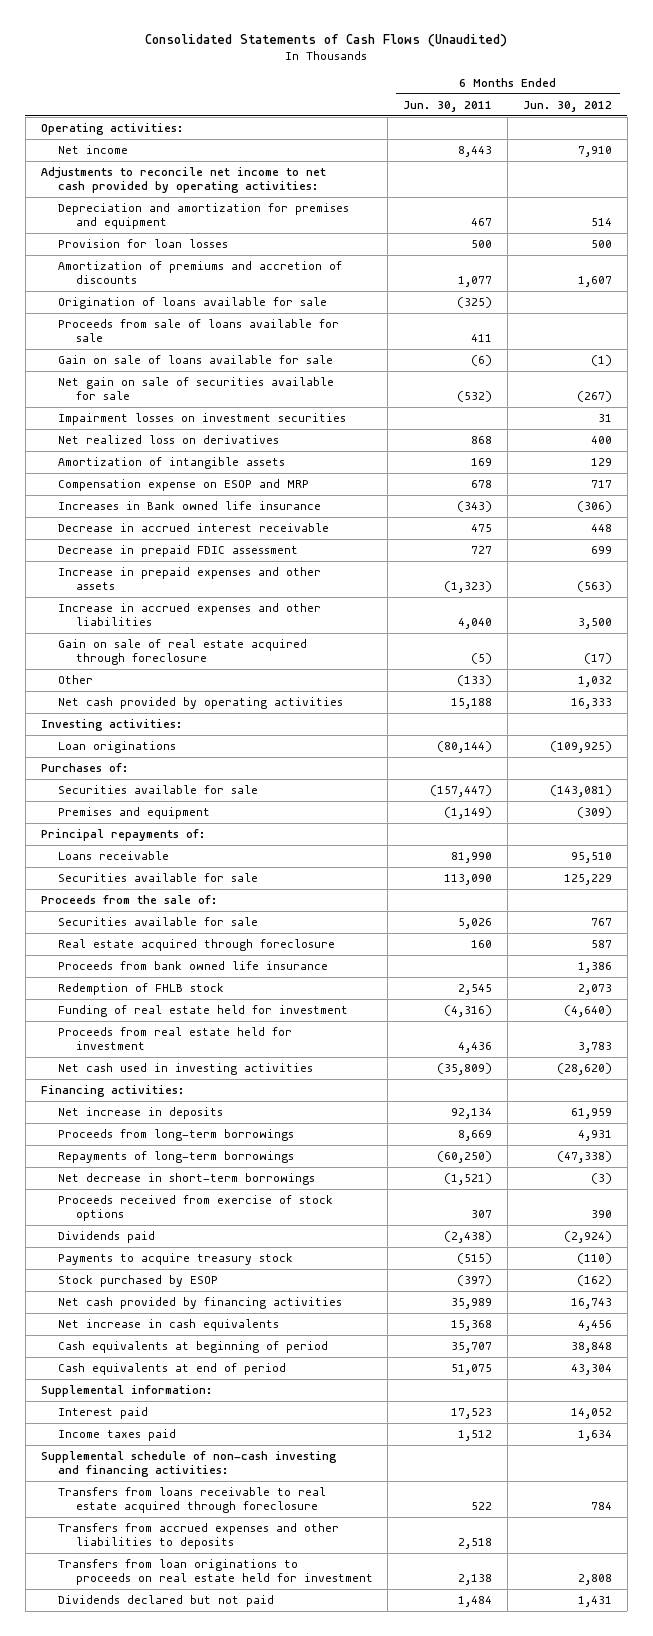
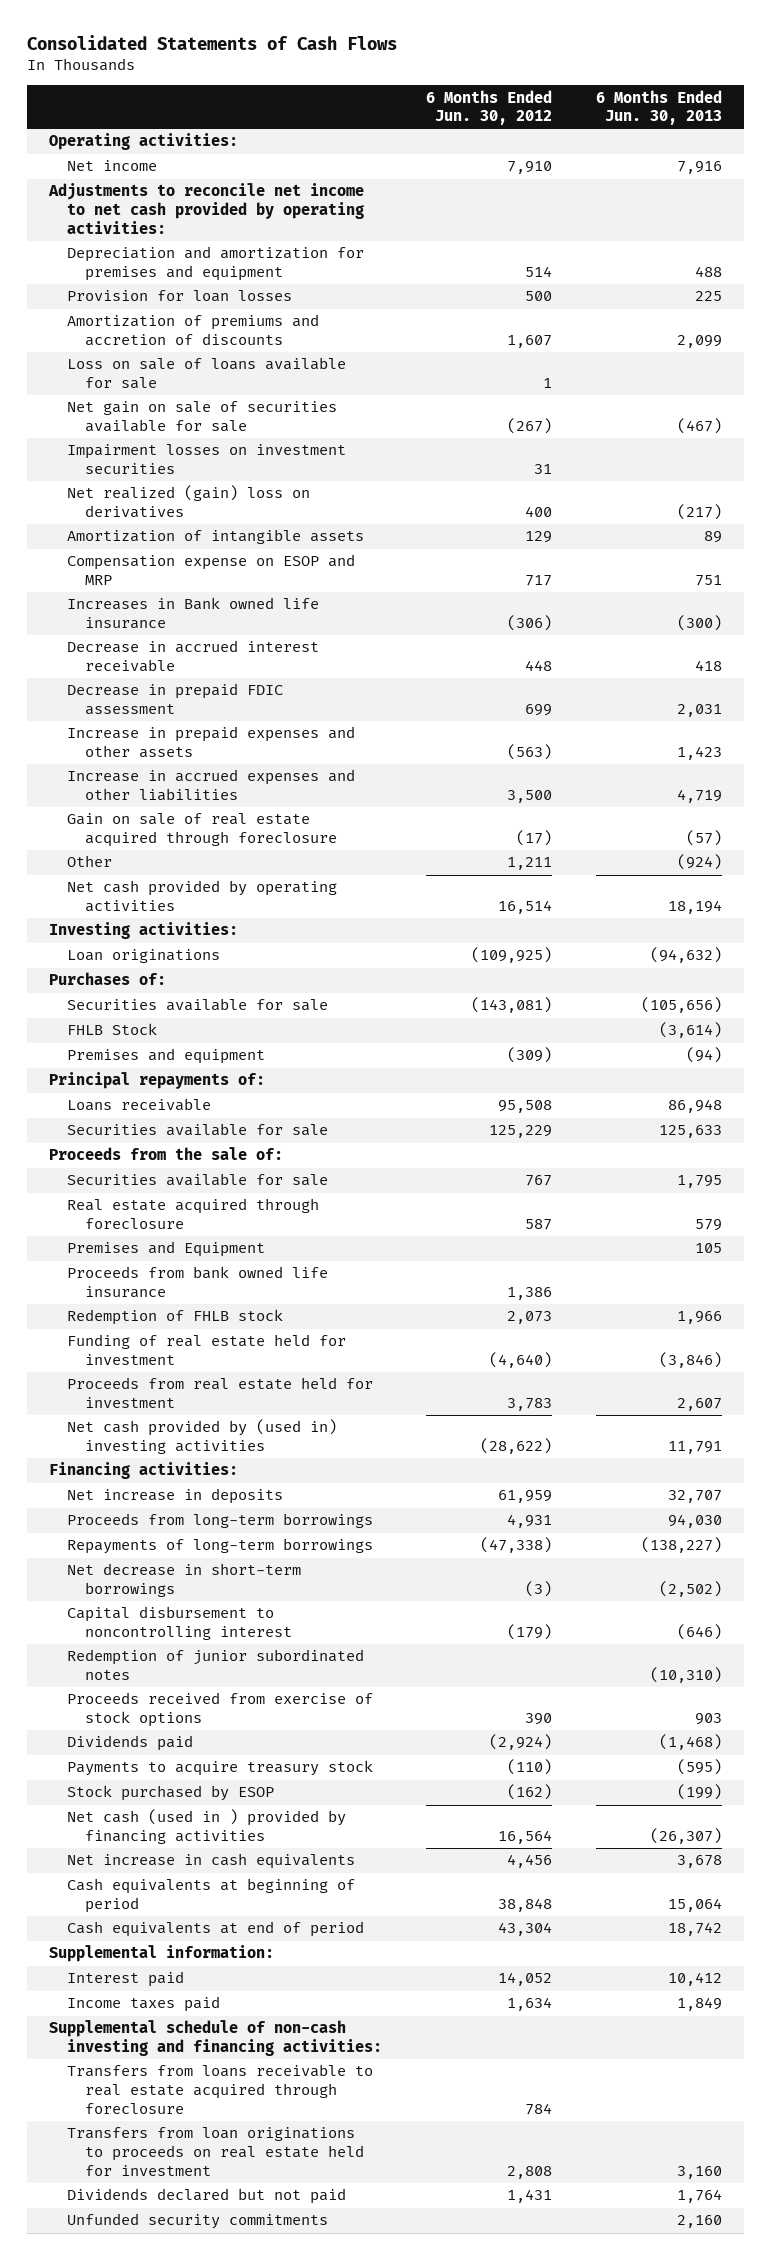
[145,33,508,47] Consolidated Statements of Cash Flows (Unaudited) -> [27,35,398,51] Consolidated Statements of Cash Flows
[403,100,493,112] Jun. 30, 2011 -> none
none -> [595,89,722,126] 6 Months Ended Jun. 30, 2013
[58,297,328,310] Origination of loans available for sale -> none
[58,319,340,343] Proceeds from sale of loans available for sale -> none
[58,355,334,365] Gain on sale of loans available for sale -> [66,357,346,390] Loss on sale of loans available for sale
[591,355,613,367] (1) -> [542,378,552,389] 1
[58,435,280,445] Net realized loss on derivatives -> [66,485,310,519] Net realized (gain) loss on derivatives
[578,676,613,688] 1,032 -> [506,857,552,871] 1,211
[571,698,613,710] 16,333 -> [497,900,552,915] 16,514
none -> [66,1023,157,1036] FHLB Stock
[571,852,613,864] 95,510 -> [497,1100,552,1114] 95,508
none -> [66,1241,265,1258] Premises and Equipment
[58,1063,314,1076] Net cash used in investing activities -> [66,1419,337,1455] Net cash provided by (used in) investing activities
[557,1063,613,1076] (28,620) -> [479,1438,552,1455] (28,622)
none -> [66,1606,292,1641] Capital disbursement to noncontrolling interest
none -> [66,1649,364,1681] Redemption of junior subordinated notes
[58,1297,343,1310] Net cash provided by financing activities -> [66,1809,346,1845] Net cash (used in ) provided by financing activities
[571,1298,613,1310] 16,743 -> [497,1830,552,1845] 16,564
[58,1523,340,1550] Transfers from accrued expenses and other liabilities to deposits -> none
none -> [66,2213,328,2230] Unfunded security commitments

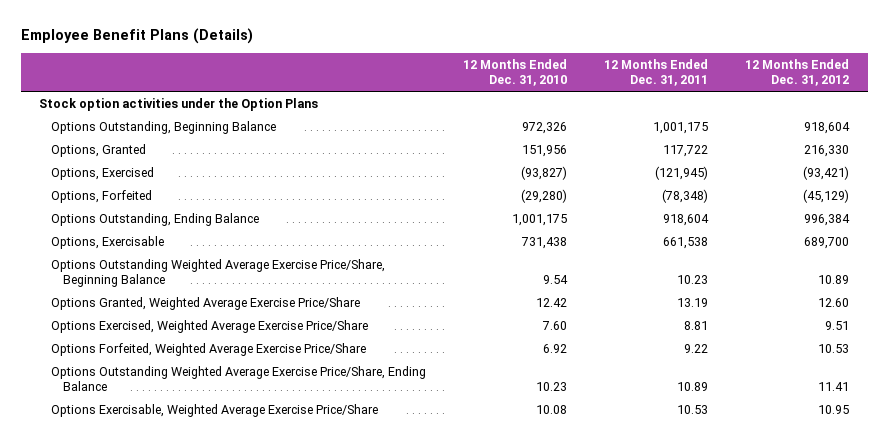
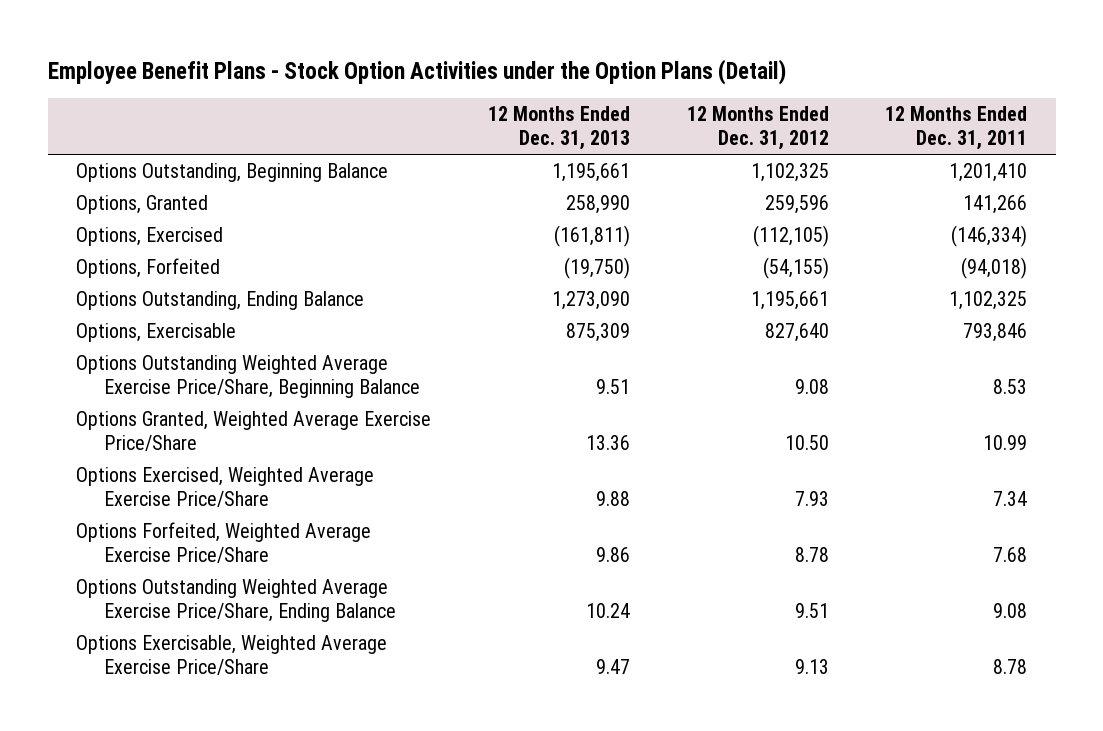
[20,28,253,45] Employee Benefit Plans (Details) -> [47,58,786,85] Employee Benefit Plans - Stock Option Activities under the Option Plans (Detail)
[463,58,568,87] 12 Months Ended Dec. 31, 2010 -> none
none -> [487,106,630,151] 12 Months Ended Dec. 31, 2013
[39,97,319,111] Stock option activities under the Option Plans -> none
[653,121,709,134] 1,001,175 -> [949,162,1028,182] 1,201,410
[804,121,851,134] 918,604 -> [750,162,829,182] 1,102,325
[663,144,709,157] 117,722 -> [963,194,1028,214] 141,266
[804,144,850,157] 216,330 -> [764,194,829,214] 259,596
[655,165,709,180] (121,945) -> [951,224,1028,247] (146,334)
[803,165,850,180] (93,421) -> [752,224,829,247] (112,105)
[662,188,709,203] (78,348) -> [961,256,1028,279] (94,018)
[803,188,850,203] (45,129) -> [762,256,829,279] (54,155)
[663,213,710,226] 918,604 -> [949,290,1028,310] 1,102,325
[804,213,851,226] 996,384 -> [750,290,829,310] 1,195,661
[663,236,709,249] 661,538 -> [963,322,1028,342] 793,846
[804,236,850,249] 689,700 -> [764,322,829,342] 827,640
[677,275,709,285] 10.23 -> [993,379,1028,395] 8.53
[818,275,850,285] 10.89 -> [794,379,829,395] 9.08
[677,297,709,307] 13.19 -> [983,435,1028,451] 10.99
[818,297,850,307] 12.60 -> [784,435,829,451] 10.50
[684,320,709,330] 8.81 -> [993,491,1028,507] 7.34
[825,320,850,330] 9.51 -> [794,491,829,507] 7.93
[684,343,709,353] 9.22 -> [993,547,1028,563] 7.68
[818,343,850,353] 10.53 -> [794,547,829,563] 8.78
[677,382,709,392] 10.89 -> [993,603,1028,619] 9.08
[818,382,850,392] 11.41 -> [794,603,829,619] 9.51
[677,404,709,414] 10.53 -> [993,659,1028,675] 8.78
[818,404,850,414] 10.95 -> [794,659,829,675] 9.13

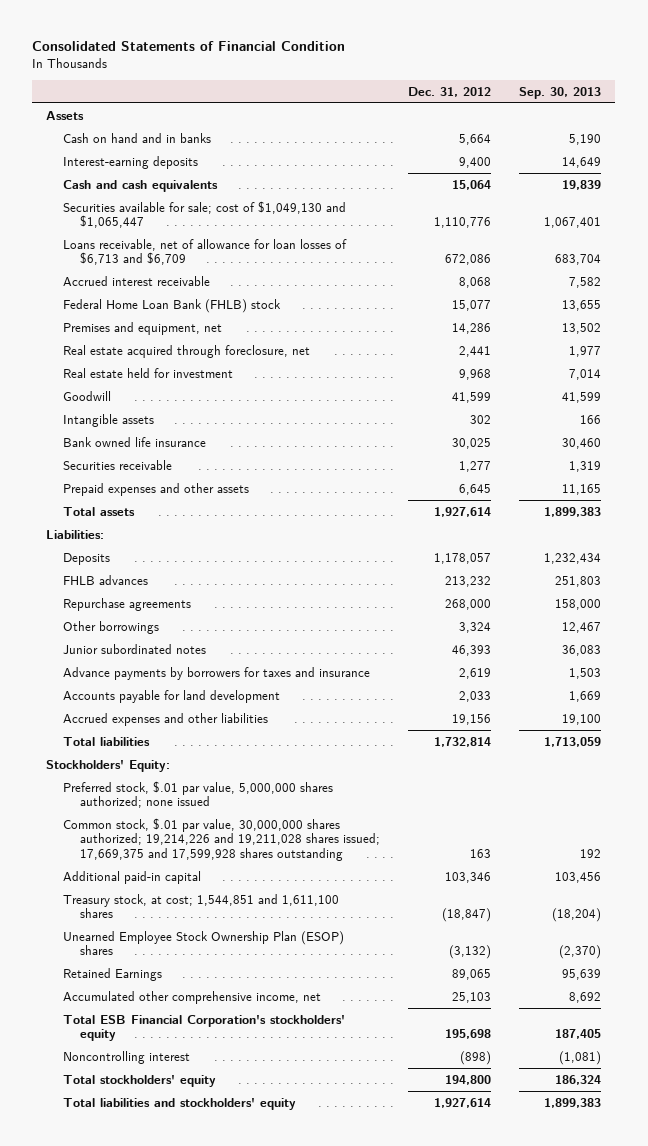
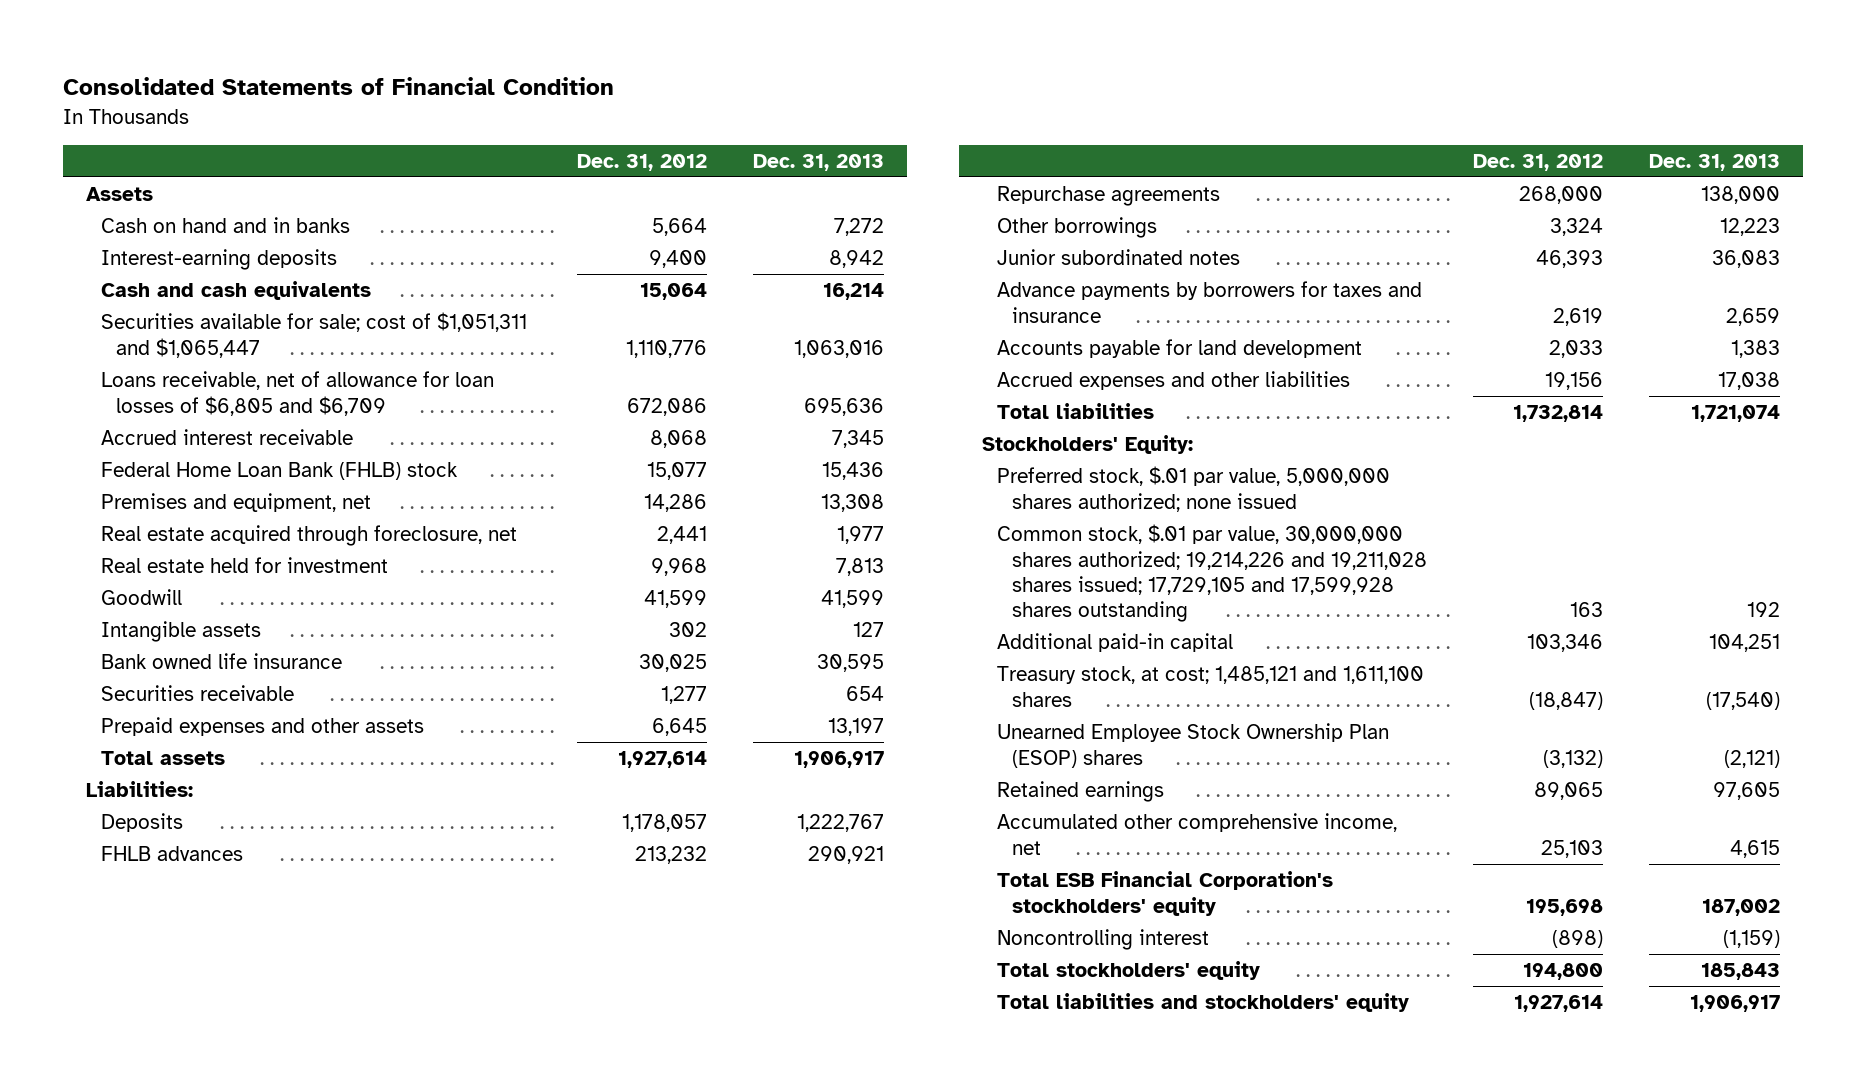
[519,86,602,99] Sep. 30, 2013 -> none
none -> [752,153,884,171] Dec. 31, 2013
[63,200,347,229] Securities available for sale; cost of $1,049,130 and $1,065,447 -> [100,312,527,358] Securities available for sale; cost of $1,051,311 and $1,065,447
[63,238,348,266] Loans receivable, net of allowance for loan losses of $6,713 and $6,709 -> [100,371,494,416] Loans receivable, net of allowance for loan losses of $6,805 and $6,709
[63,817,380,862] Common stock, $.01 par value, 30,000,000 shares authorized; 19,214,226 and 19,211,028 shares issued; 17,669,375 and 17,599,928 shares outstanding -> [997,524,1428,623] Common stock, $.01 par value, 30,000,000 shares authorized; 19,214,226 and 19,211,028 shares issued; 17,729,105 and 17,599,928 shares outstanding
[63,893,340,919] Treasury stock, at cost; 1,544,851 and 1,611,100 shares -> [997,666,1425,707] Treasury stock, at cost; 1,485,121 and 1,611,100 shares
[63,967,163,981] Retained Earnings -> [997,781,1165,803] Retained earnings

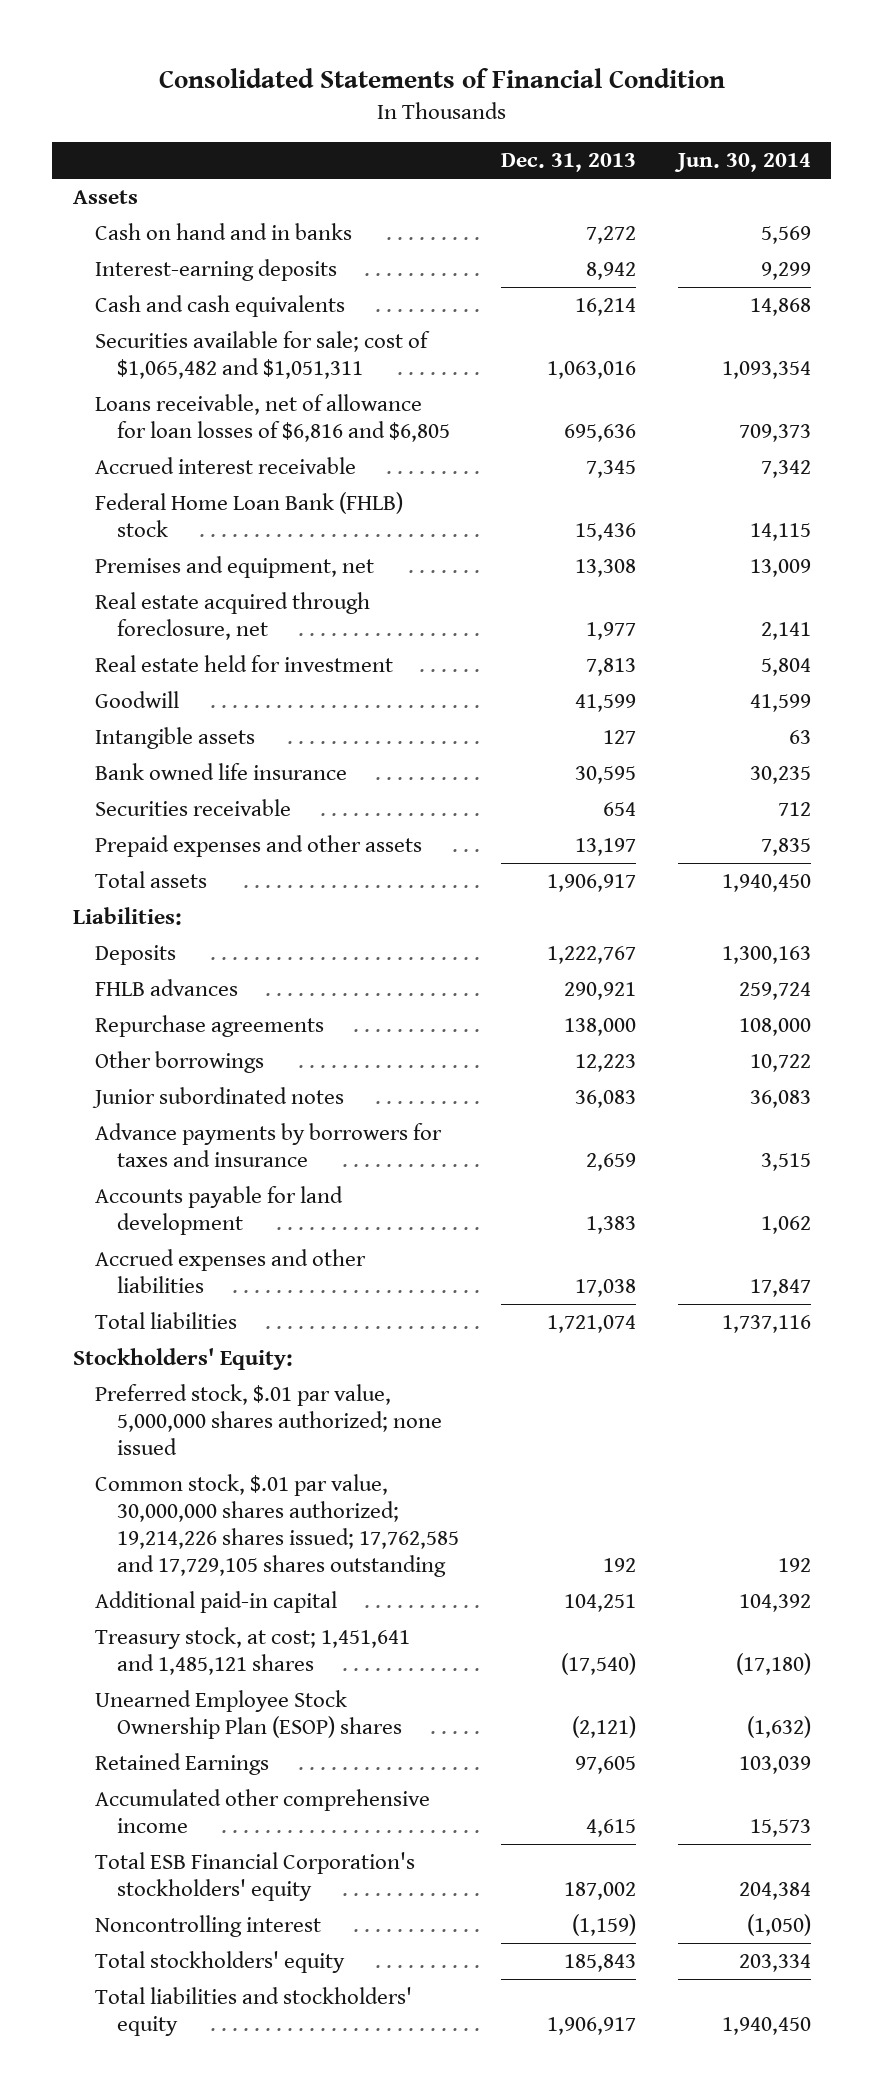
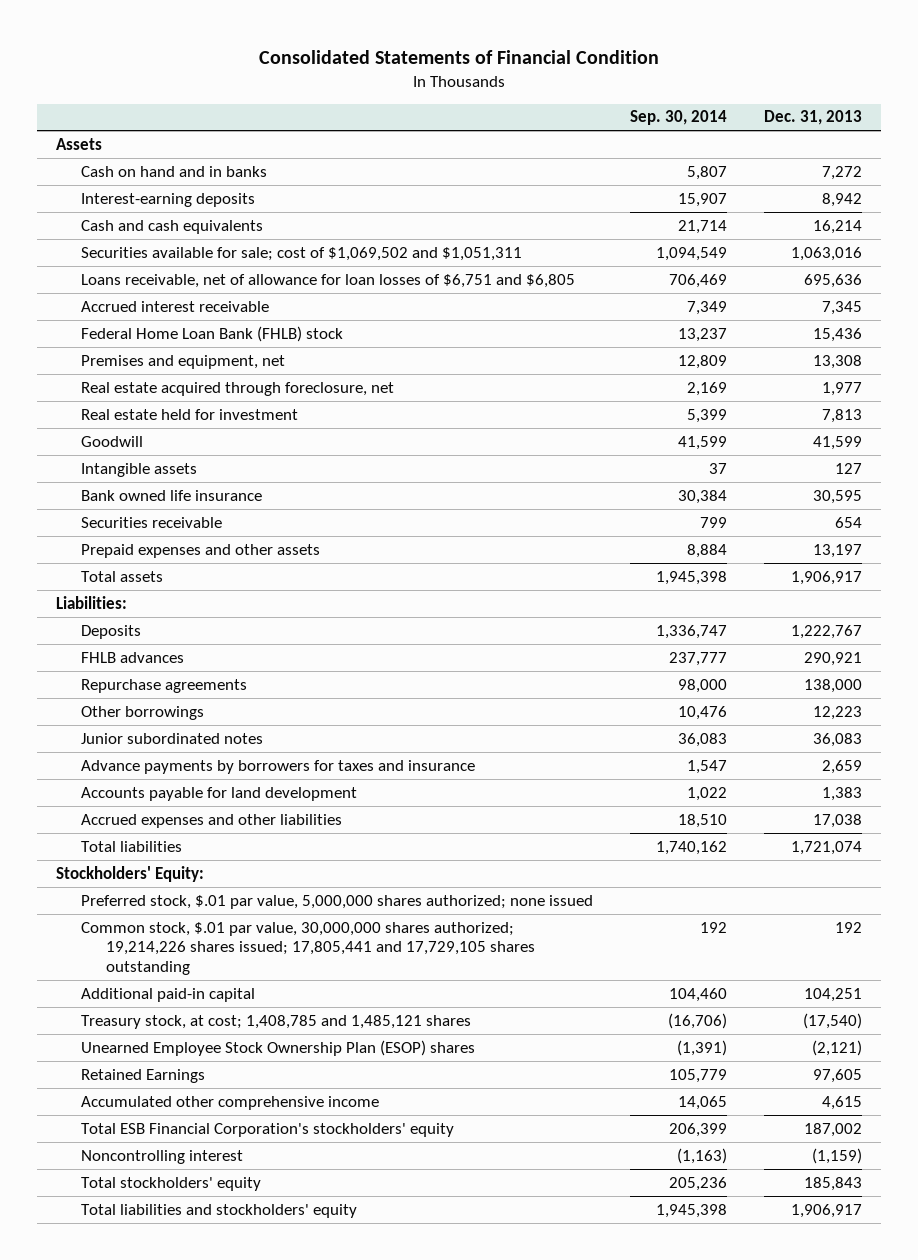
[673,153,811,173] Jun. 30, 2014 -> none
none -> [630,110,728,126] Sep. 30, 2014
[94,331,430,380] Securities available for sale; cost of $1,065,482 and $1,051,311 -> [80,246,522,261] Securities available for sale; cost of $1,069,502 and $1,051,311
[94,394,451,443] Loans receivable, net of allowance for loan losses of $6,816 and $6,805 -> [80,273,575,288] Loans receivable, net of allowance for loan losses of $6,751 and $6,805
[94,1474,460,1578] Common stock, $.01 par value, 30,000,000 shares authorized; 19,214,226 shares issued; 17,762,585 and 17,729,105 shares outstanding -> [80,921,535,976] Common stock, $.01 par value, 30,000,000 shares authorized; 19,214,226 shares issued; 17,805,441 and 17,729,105 shares outstanding
[94,1627,410,1676] Treasury stock, at cost; 1,451,641 and 1,485,121 shares -> [80,1014,471,1029] Treasury stock, at cost; 1,408,785 and 1,485,121 shares

